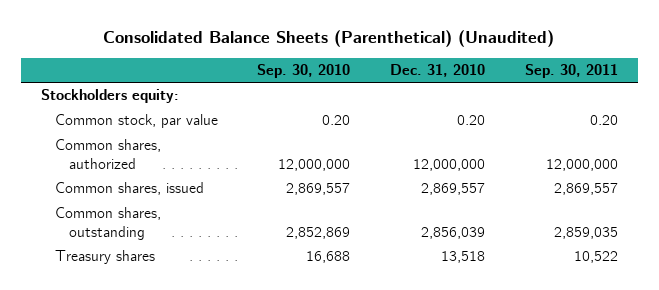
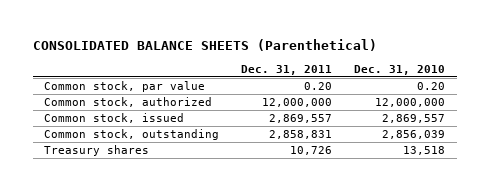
[103,30,555,48] Consolidated Balance Sheets (Parenthetical) (Unaudited) -> [32,38,377,51] CONSOLIDATED BALANCE SHEETS (Parenthetical)
[257,63,351,78] Sep. 30, 2010 -> none
[524,63,618,78] Sep. 30, 2011 -> none
none -> [241,64,333,75] Dec. 31, 2011
[41,89,180,104] Stockholders equity: -> none
[54,139,161,169] Common shares, authorized -> [43,96,212,107] Common stock, authorized
[54,182,204,196] Common shares, issued -> [43,112,184,123] Common stock, issued
[54,207,161,240] Common shares, outstanding -> [43,128,219,140] Common stock, outstanding

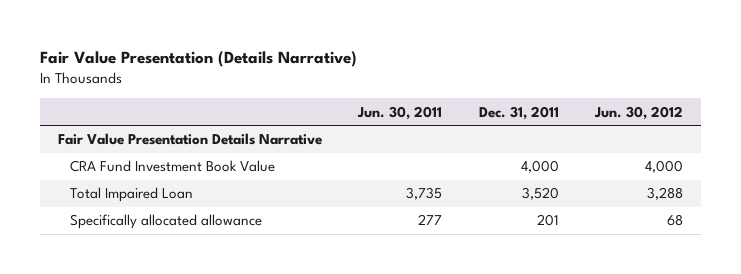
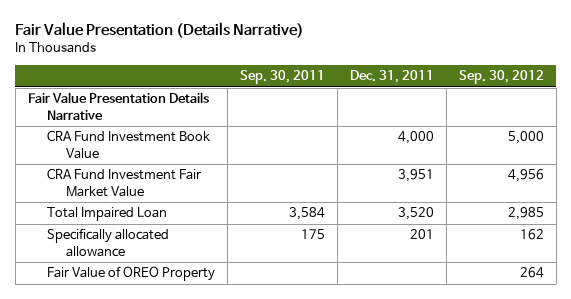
[357,105,443,120] Jun. 30, 2011 -> none
[594,105,684,120] Jun. 30, 2012 -> none
none -> [239,70,325,85] Sep. 30, 2011
none -> [458,70,544,85] Sep. 30, 2012
none -> [46,168,201,197] CRA Fund Investment Fair Market Value
none -> [46,266,215,282] Fair Value of OREO Property

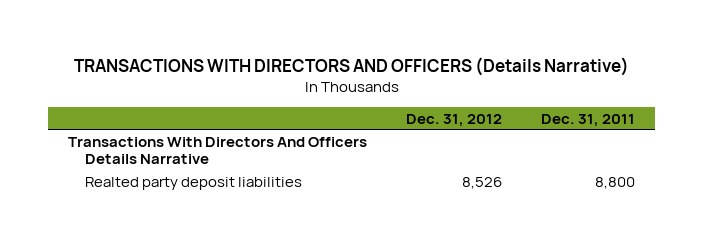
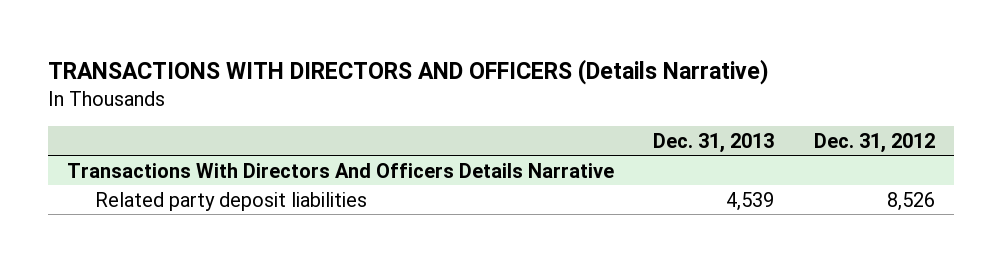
[541,113,636,127] Dec. 31, 2011 -> none
none -> [653,132,775,153] Dec. 31, 2013
[85,176,303,190] Realted party deposit liabilities -> [94,191,367,211] Related party deposit liabilities

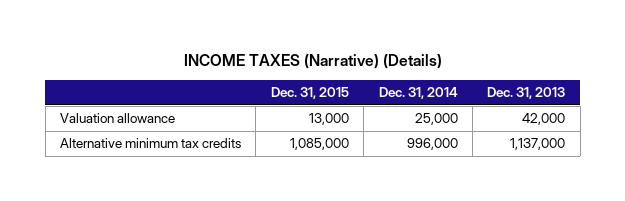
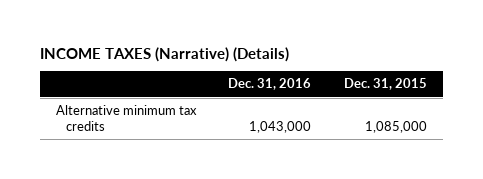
[378,86,458,99] Dec. 31, 2014 -> none
[487,86,566,99] Dec. 31, 2013 -> none
none -> [228,78,312,91] Dec. 31, 2016
[60,113,176,124] Valuation allowance -> none

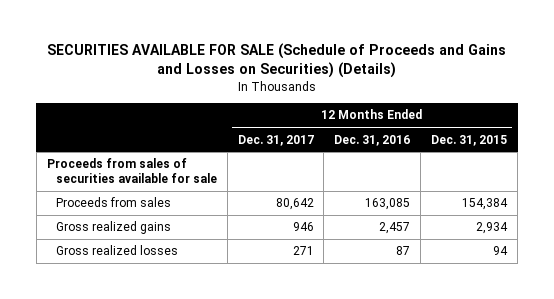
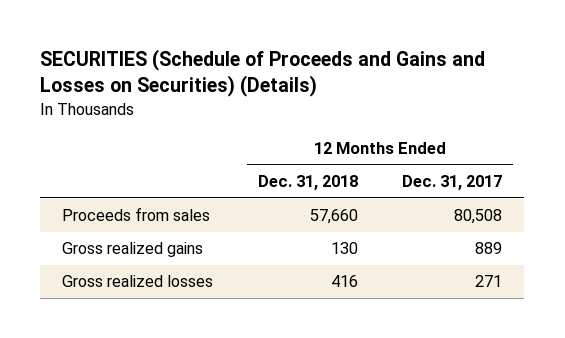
[47,43,507,79] SECURITIES AVAILABLE FOR SALE (Schedule of Proceeds and Gains and Losses on Securities) (Details) -> [40,49,486,98] SECURITIES (Schedule of Proceeds and Gains and Losses on Securities) (Details)
[334,134,411,146] Dec. 31, 2016 -> none
[431,134,508,146] Dec. 31, 2015 -> none
none -> [257,175,358,191] Dec. 31, 2018
[46,158,217,184] Proceeds from sales of securities available for sale -> none
[275,198,314,211] 80,642 -> [454,209,503,225] 80,508
[292,222,314,232] 946 -> [475,242,503,255] 889

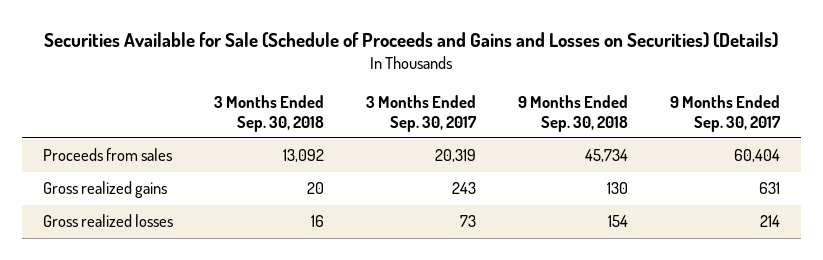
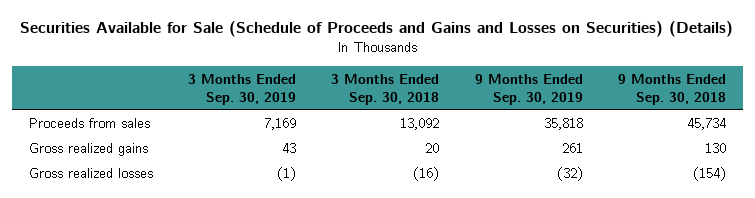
[366,95,478,132] 3 Months Ended Sep. 30, 2017 -> none
[669,95,781,132] 9 Months Ended Sep. 30, 2017 -> none
none -> [188,73,297,106] 3 Months Ended Sep. 30, 2019
none -> [474,73,583,106] 9 Months Ended Sep. 30, 2019
[311,215,325,228] 16 -> [413,167,440,182] (16)
[608,215,629,228] 154 -> [692,167,726,182] (154)

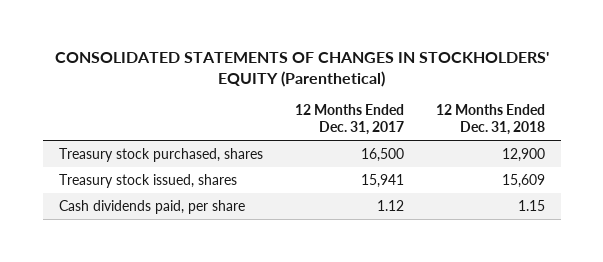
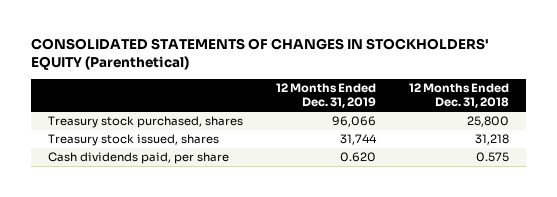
[294,103,404,135] 12 Months Ended Dec. 31, 2017 -> none
none -> [276,83,377,109] 12 Months Ended Dec. 31, 2019
[501,147,545,162] 12,900 -> [467,116,510,128] 25,800
[501,173,545,188] 15,609 -> [475,134,510,146] 31,218
[517,199,545,211] 1.15 -> [476,152,510,163] 0.575

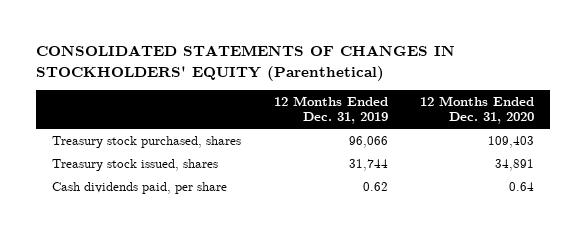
[409,83,510,109] 12 Months Ended Dec. 31, 2018 -> none
none -> [420,96,535,125] 12 Months Ended Dec. 31, 2020
[340,152,377,163] 0.620 -> [362,181,388,191] 0.62

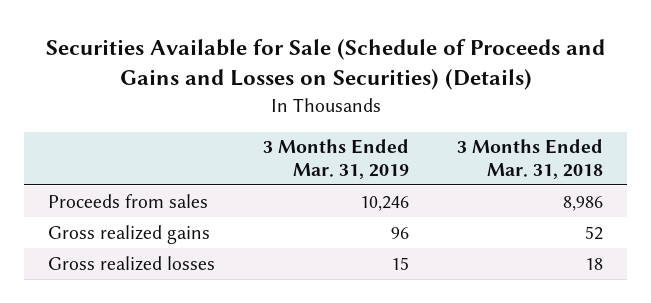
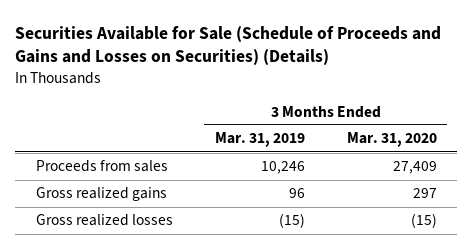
[456,139,603,180] 3 Months Ended Mar. 31, 2018 -> none
none -> [346,132,437,148] Mar. 31, 2020
[391,256,410,270] 15 -> [278,213,305,229] (15)

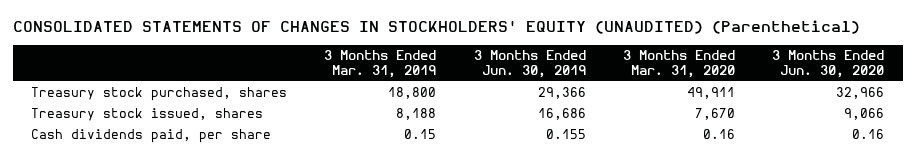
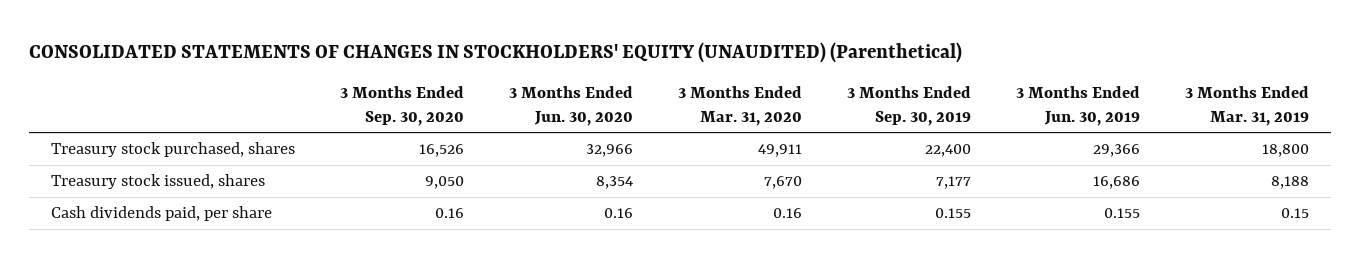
none -> [340,86,465,126] 3 Months Ended Sep. 30, 2020
none -> [846,86,971,126] 3 Months Ended Sep. 30, 2019
[844,108,885,121] 9,066 -> [596,176,634,190] 8,354

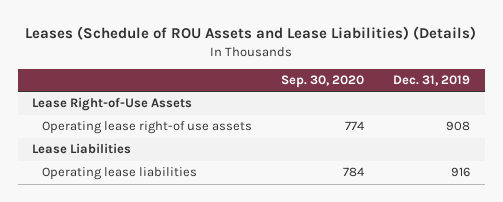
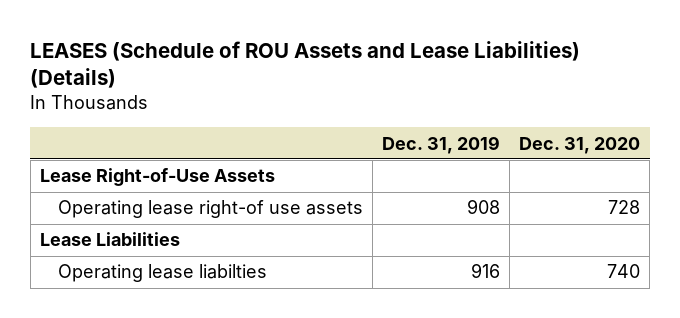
[25,25,477,40] Leases (Schedule of ROU Assets and Lease Liabilities) (Details) -> [30,40,581,89] LEASES (Schedule of ROU Assets and Lease Liabilities) (Details)
[281,74,365,88] Sep. 30, 2020 -> none
none -> [519,136,641,154] Dec. 31, 2020
[41,167,197,181] Operating lease liabilities -> [57,264,267,283] Operating lease liabilties

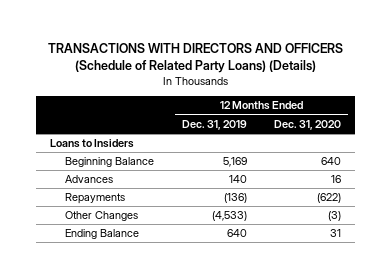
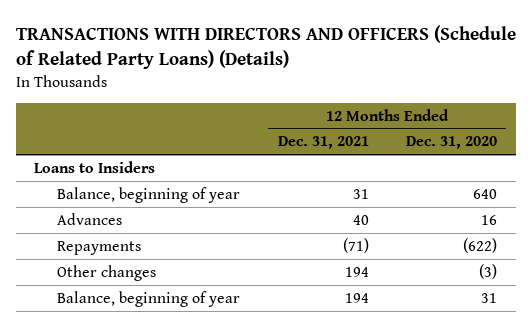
[181,119,247,130] Dec. 31, 2019 -> none
none -> [277,136,369,150] Dec. 31, 2021
[65,157,155,168] Beginning Balance -> [57,186,241,203] Balance, beginning of year
[65,211,139,222] Other Changes -> [57,264,157,281] Other changes
[65,229,140,240] Ending Balance -> [57,290,241,307] Balance, beginning of year

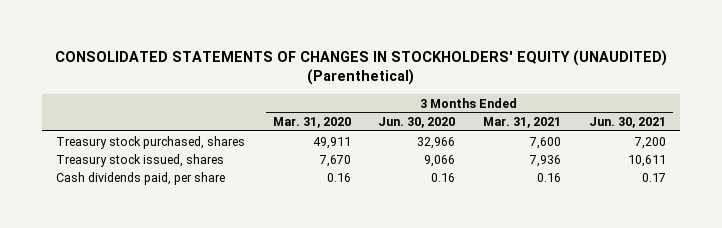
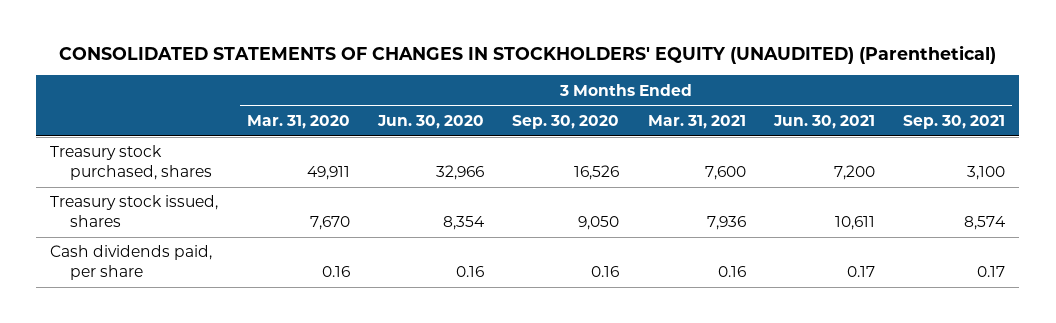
none -> [512,114,620,129] Sep. 30, 2020
none -> [903,114,1006,129] Sep. 30, 2021
[424,154,456,167] 9,066 -> [442,215,485,230] 8,354

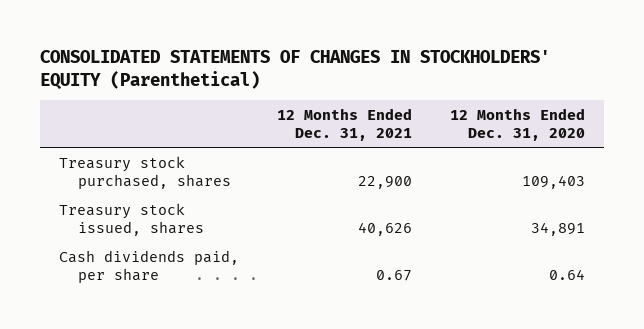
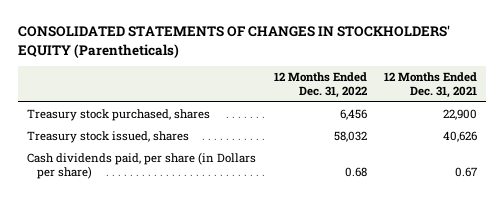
[39,49,550,89] CONSOLIDATED STATEMENTS OF CHANGES IN STOCKHOLDERS' EQUITY (Parenthetical) -> [18,25,451,58] CONSOLIDATED STATEMENTS OF CHANGES IN STOCKHOLDERS' EQUITY (Parentheticals)
[450,107,586,142] 12 Months Ended Dec. 31, 2020 -> none
none -> [273,72,367,98] 12 Months Ended Dec. 31, 2022
[58,249,239,283] Cash dividends paid, per share -> [27,152,257,179] Cash dividends paid, per share (in Dollars per share)

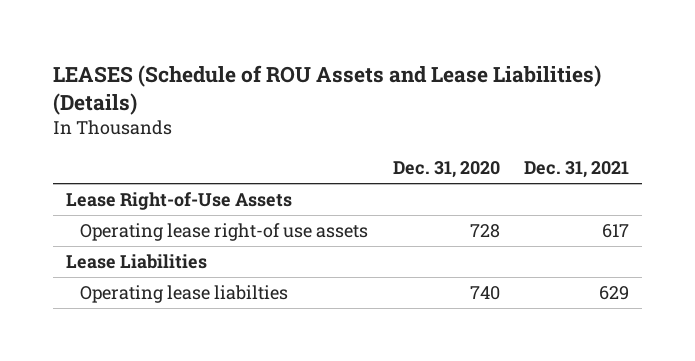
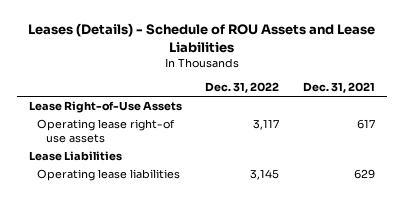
[53,64,602,115] LEASES (Schedule of ROU Assets and Lease Liabilities) (Details) -> [27,23,375,53] Leases (Details) - Schedule of ROU Assets and Lease Liabilities
[392,161,500,179] Dec. 31, 2020 -> none
none -> [205,82,280,94] Dec. 31, 2022
[80,284,289,303] Operating lease liabilties -> [37,169,181,182] Operating lease liabilities

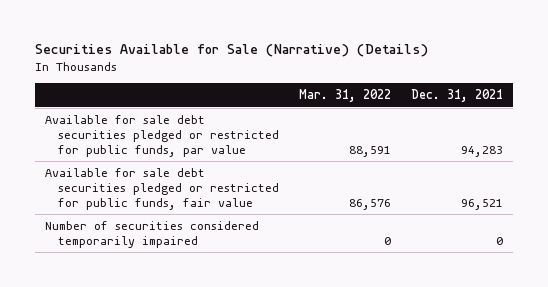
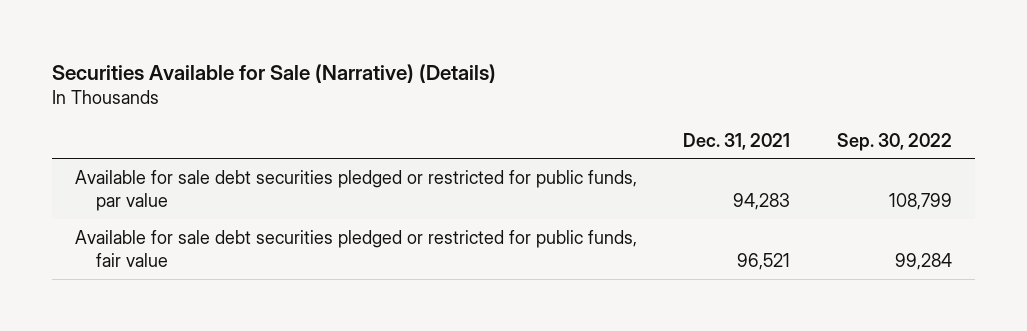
[299,89,392,103] Mar. 31, 2022 -> none
none -> [836,132,952,151] Sep. 30, 2022
[45,221,260,248] Number of securities considered temporarily impaired -> none

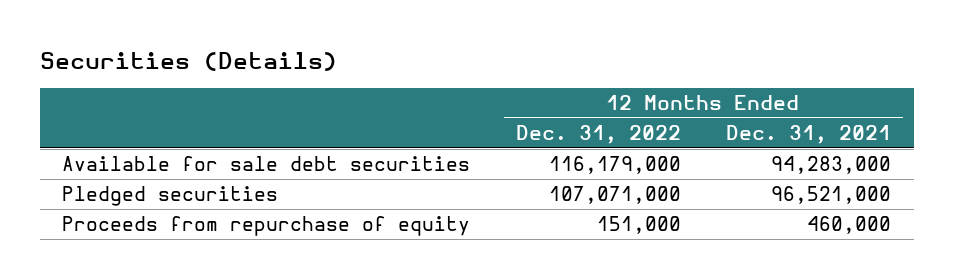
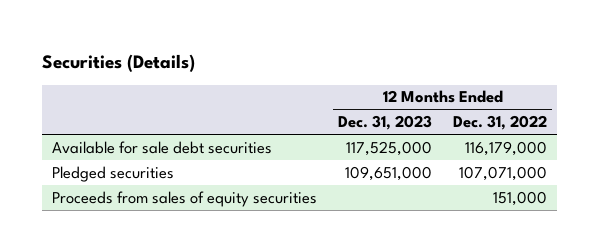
[726,124,892,144] Dec. 31, 2021 -> none
none -> [338,115,433,131] Dec. 31, 2023
[62,216,471,237] Proceeds from repurchase of equity -> [52,190,318,207] Proceeds from sales of equity securities

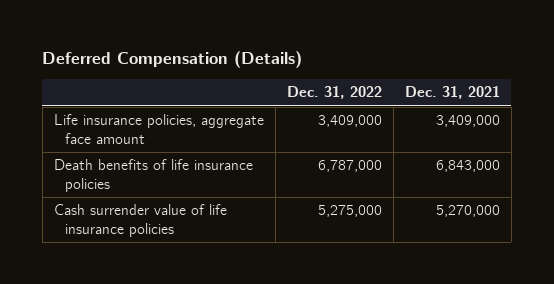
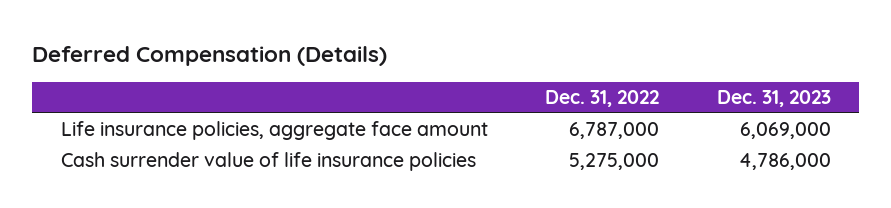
[404,86,500,100] Dec. 31, 2021 -> none
none -> [716,90,831,108] Dec. 31, 2023
[53,159,253,192] Death benefits of life insurance policies -> none
[317,115,382,128] 3,409,000 -> [569,122,660,140] 6,787,000

